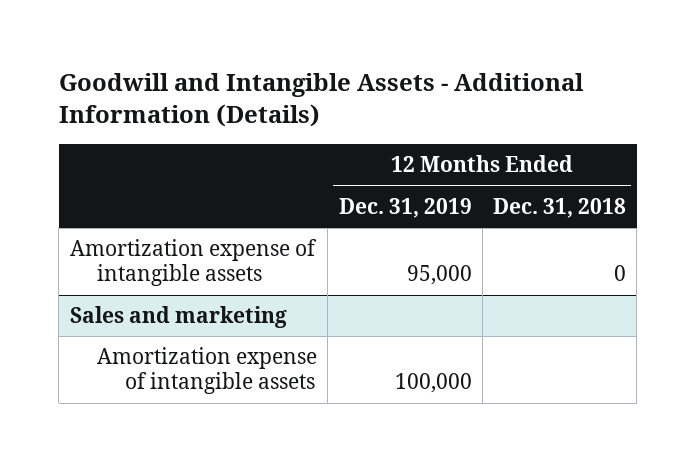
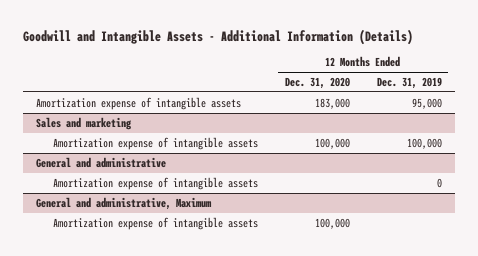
[493,197,627,218] Dec. 31, 2018 -> none
none -> [284,77,350,90] Dec. 31, 2020
none -> [35,156,166,168] General and administrative
none -> [52,176,258,190] Amortization expense of intangible assets
none -> [35,196,212,210] General and administrative, Maximum
none -> [52,216,258,230] Amortization expense of intangible assets

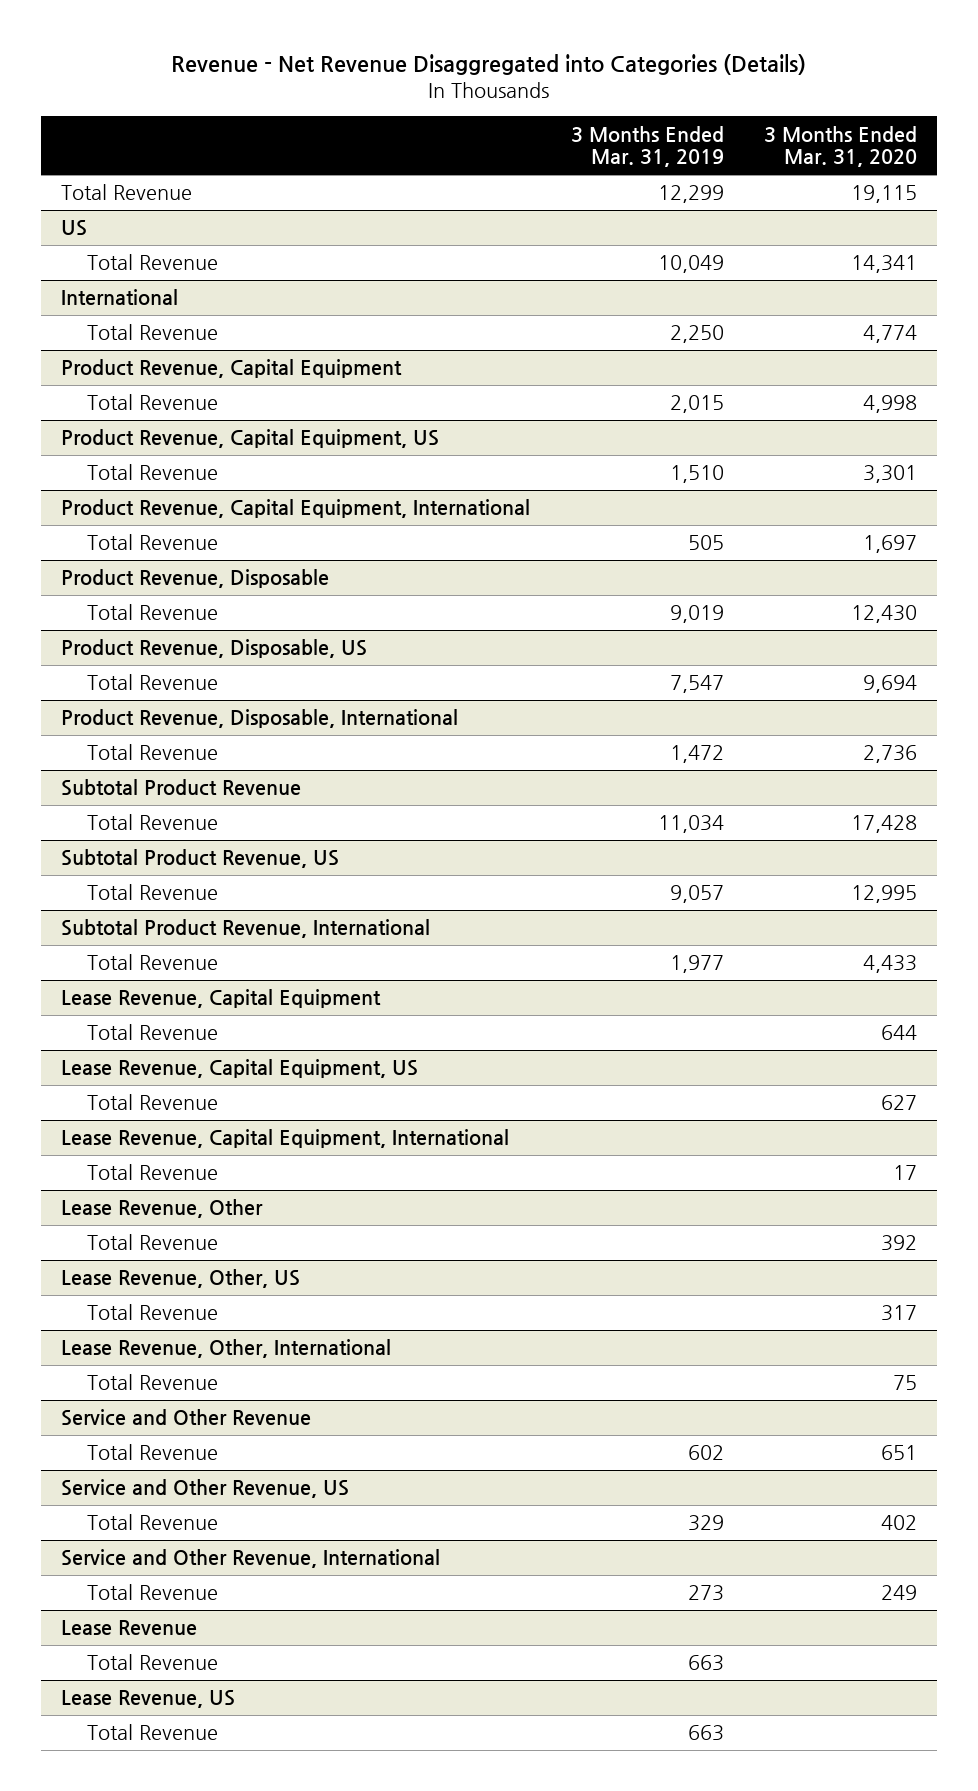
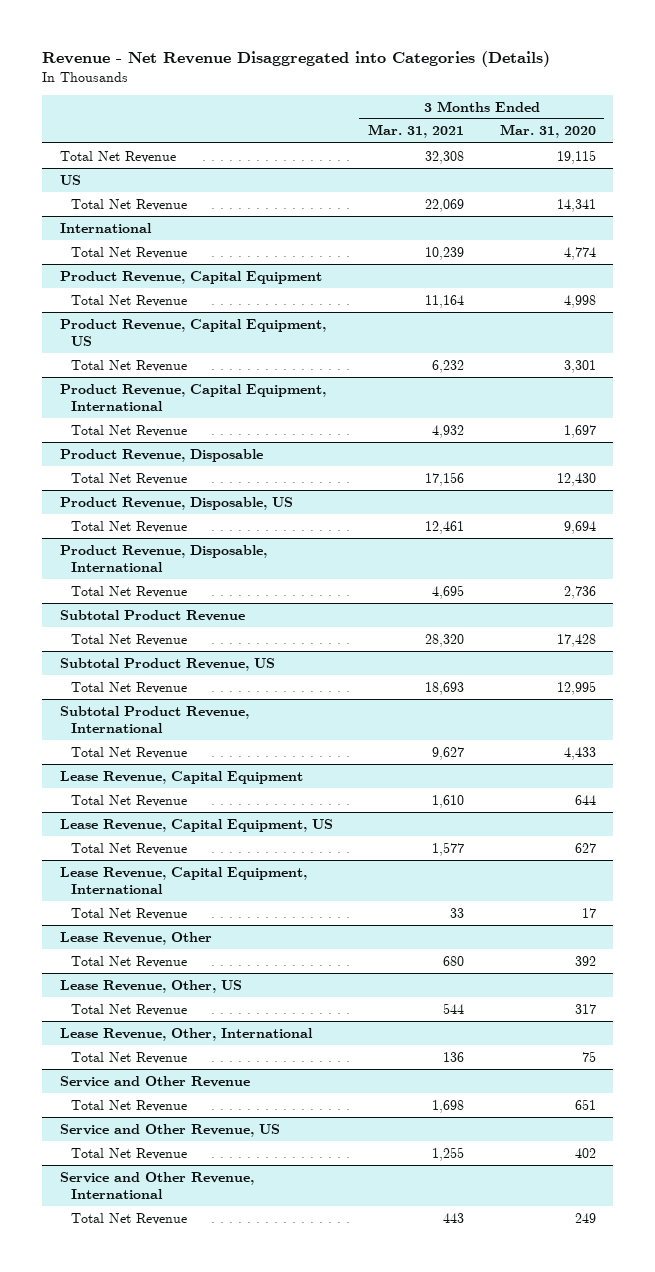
[570,125,724,168] 3 Months Ended Mar. 31, 2019 -> none
none -> [368,124,465,139] Mar. 31, 2021
[61,184,193,201] Total Revenue -> [59,150,176,163] Total Net Revenue
[87,254,219,271] Total Revenue -> [70,198,187,211] Total Net Revenue
[87,324,219,341] Total Revenue -> [70,246,187,259] Total Net Revenue
[87,394,219,411] Total Revenue -> [70,294,187,307] Total Net Revenue
[87,464,219,481] Total Revenue -> [70,359,187,372] Total Net Revenue
[87,534,219,551] Total Revenue -> [70,424,187,437] Total Net Revenue
[87,604,219,621] Total Revenue -> [70,472,187,485] Total Net Revenue
[87,674,219,691] Total Revenue -> [70,520,187,533] Total Net Revenue
[87,744,219,761] Total Revenue -> [70,585,187,598] Total Net Revenue
[87,814,219,831] Total Revenue -> [70,633,187,646] Total Net Revenue
[87,884,219,901] Total Revenue -> [70,681,187,694] Total Net Revenue
[87,954,219,971] Total Revenue -> [70,746,187,759] Total Net Revenue
[87,1024,219,1041] Total Revenue -> [70,794,187,807] Total Net Revenue
[87,1094,219,1111] Total Revenue -> [70,842,187,855] Total Net Revenue
[87,1164,219,1181] Total Revenue -> [70,907,187,920] Total Net Revenue
[87,1234,219,1251] Total Revenue -> [70,955,187,968] Total Net Revenue
[87,1304,219,1321] Total Revenue -> [70,1003,187,1016] Total Net Revenue
[87,1374,219,1391] Total Revenue -> [70,1051,187,1064] Total Net Revenue
[87,1444,219,1461] Total Revenue -> [70,1099,187,1112] Total Net Revenue
[87,1514,219,1531] Total Revenue -> [70,1147,187,1160] Total Net Revenue
[61,1620,198,1636] Lease Revenue -> none
[87,1654,219,1671] Total Revenue -> none
[61,1690,236,1709] Lease Revenue, US -> none
[87,1724,219,1741] Total Revenue -> none
[87,1584,219,1601] Total Revenue -> [70,1212,187,1225] Total Net Revenue

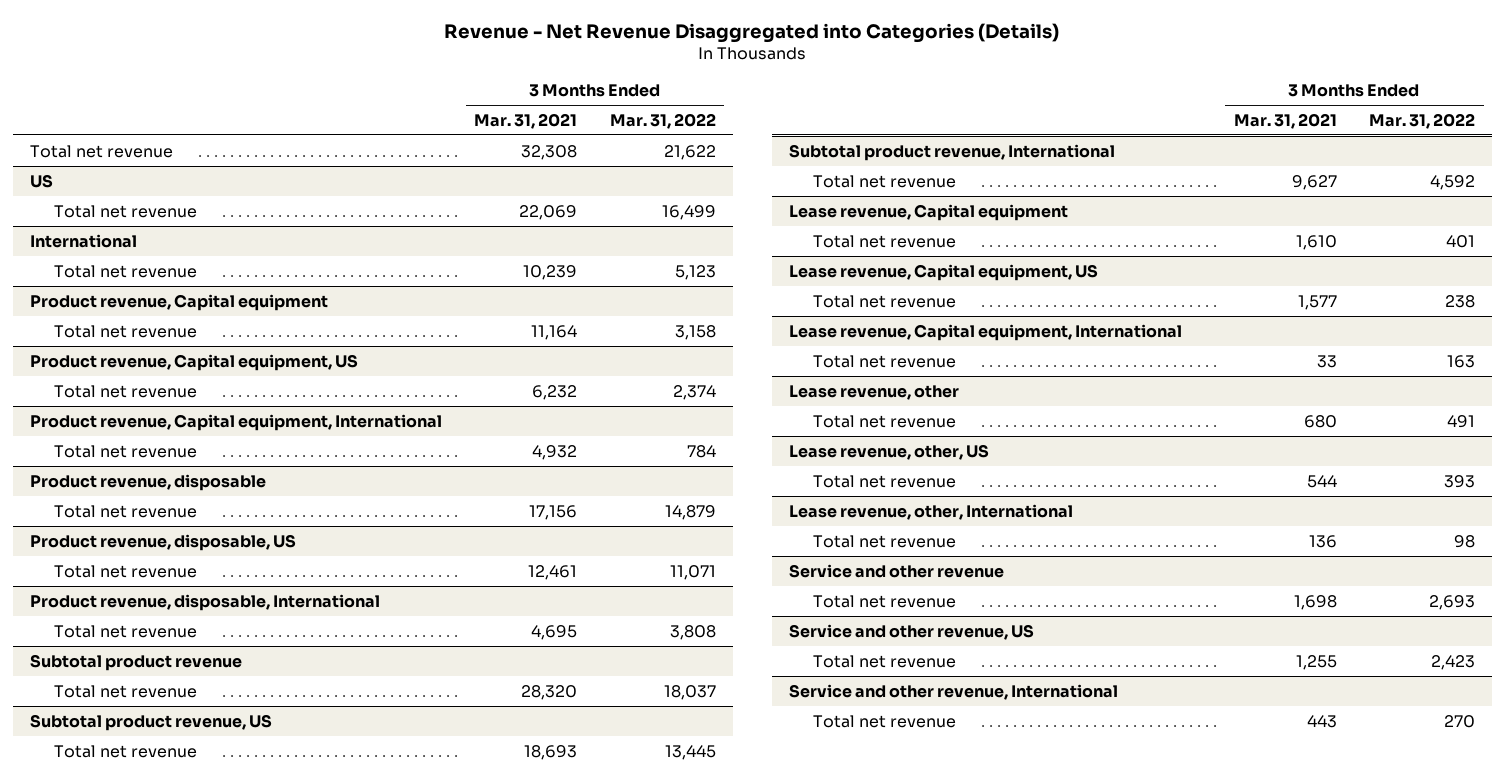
[499,124,596,139] Mar. 31, 2020 -> none
none -> [610,112,717,129] Mar. 31, 2022
[59,150,176,163] Total Net Revenue -> [29,144,173,158] Total net revenue
[70,198,187,211] Total Net Revenue -> [54,204,198,218] Total net revenue
[70,246,187,259] Total Net Revenue -> [54,264,198,278] Total net revenue
[59,270,322,284] Product Revenue, Capital Equipment -> [29,293,328,311] Product revenue, Capital equipment
[70,294,187,307] Total Net Revenue -> [54,324,198,338] Total net revenue
[59,318,326,347] Product Revenue, Capital Equipment, US -> [29,353,358,371] Product revenue, Capital equipment, US
[70,359,187,372] Total Net Revenue -> [54,384,198,398] Total net revenue
[59,383,326,412] Product Revenue, Capital Equipment, International -> [29,413,442,431] Product revenue, Capital equipment, International
[70,424,187,437] Total Net Revenue -> [54,444,198,458] Total net revenue
[59,448,263,462] Product Revenue, Disposable -> [29,473,266,491] Product revenue, disposable
[70,472,187,485] Total Net Revenue -> [54,504,198,518] Total net revenue
[59,496,293,510] Product Revenue, Disposable, US -> [29,533,296,551] Product revenue, disposable, US
[70,520,187,533] Total Net Revenue -> [54,564,198,578] Total net revenue
[59,544,267,573] Product Revenue, Disposable, International -> [29,593,380,611] Product revenue, disposable, International
[70,585,187,598] Total Net Revenue -> [54,624,198,638] Total net revenue
[59,609,245,621] Subtotal Product Revenue -> [29,653,242,671] Subtotal product revenue
[70,633,187,646] Total Net Revenue -> [54,684,198,698] Total net revenue
[59,657,275,671] Subtotal Product Revenue, US -> [29,713,272,731] Subtotal product revenue, US
[70,681,187,694] Total Net Revenue -> [54,744,198,758] Total net revenue
[59,705,249,734] Subtotal Product Revenue, International -> [788,143,1115,161] Subtotal product revenue, International
[70,746,187,759] Total Net Revenue -> [813,174,957,188] Total net revenue
[59,770,303,784] Lease Revenue, Capital Equipment -> [788,203,1068,221] Lease revenue, Capital equipment
[70,794,187,807] Total Net Revenue -> [813,234,957,248] Total net revenue
[59,818,333,832] Lease Revenue, Capital Equipment, US -> [788,263,1098,281] Lease revenue, Capital equipment, US
[70,842,187,855] Total Net Revenue -> [813,294,957,308] Total net revenue
[59,866,307,895] Lease Revenue, Capital Equipment, International -> [788,323,1182,341] Lease revenue, Capital equipment, International
[70,907,187,920] Total Net Revenue -> [813,354,957,368] Total net revenue
[59,931,212,945] Lease Revenue, Other -> [788,384,959,400] Lease revenue, other
[70,955,187,968] Total Net Revenue -> [813,414,957,428] Total net revenue
[59,979,242,993] Lease Revenue, Other, US -> [788,443,989,460] Lease revenue, other, US
[70,1003,187,1016] Total Net Revenue -> [813,474,957,488] Total net revenue
[59,1027,313,1041] Lease Revenue, Other, International -> [788,503,1073,520] Lease revenue, other, International
[70,1051,187,1064] Total Net Revenue -> [813,534,957,548] Total net revenue
[59,1075,250,1087] Service and Other Revenue -> [788,563,1004,578] Service and other revenue
[70,1099,187,1112] Total Net Revenue -> [813,594,957,608] Total net revenue
[59,1123,280,1137] Service and Other Revenue, US -> [788,623,1034,640] Service and other revenue, US
[70,1147,187,1160] Total Net Revenue -> [813,654,957,668] Total net revenue
[59,1171,254,1200] Service and Other Revenue, International -> [788,683,1118,700] Service and other revenue, International
[70,1212,187,1225] Total Net Revenue -> [813,714,957,728] Total net revenue

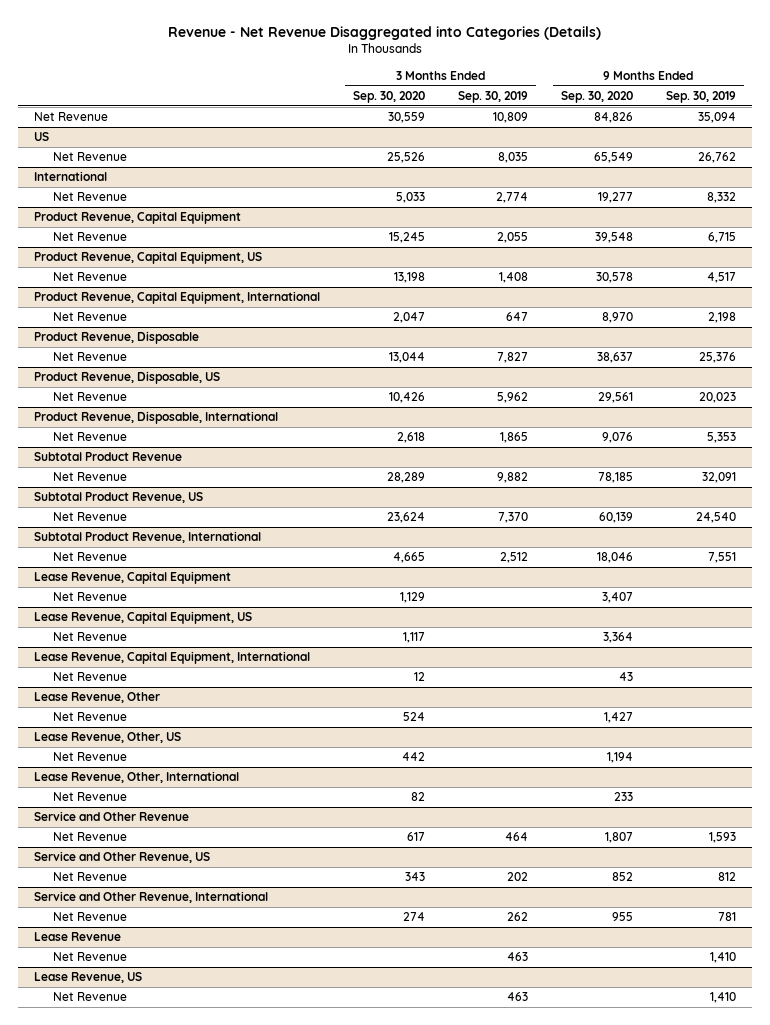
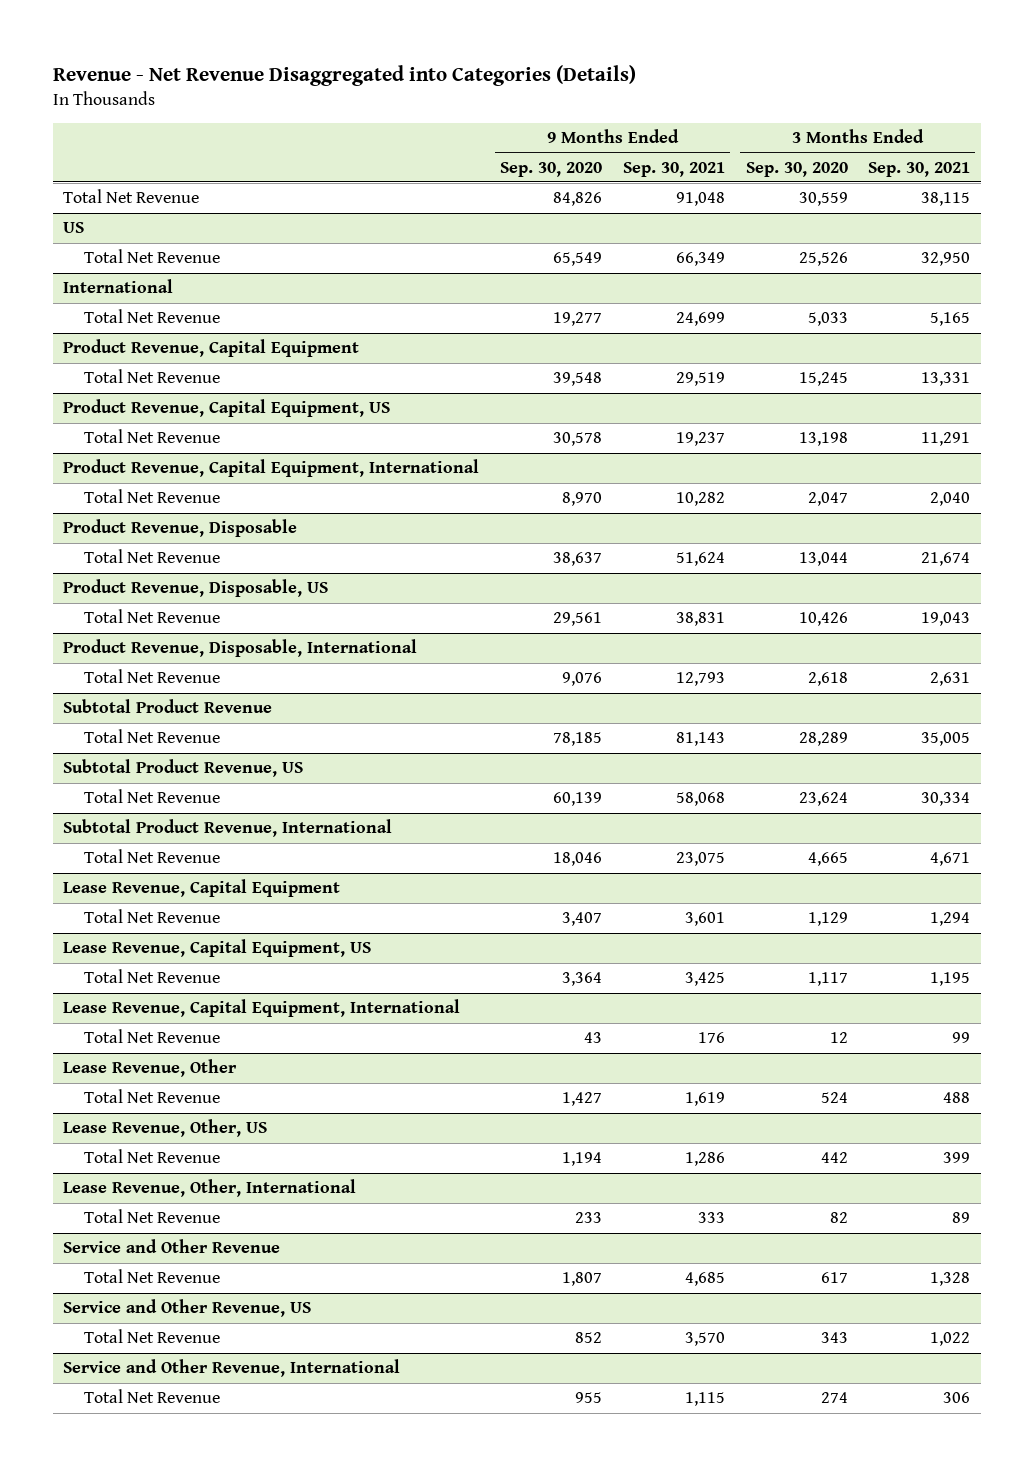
[458,90,529,103] Sep. 30, 2019 -> none
[665,90,736,103] Sep. 30, 2019 -> none
none -> [622,161,725,177] Sep. 30, 2021
none -> [868,161,971,177] Sep. 30, 2021
[34,112,109,122] Net Revenue -> [63,189,200,204] Total Net Revenue
[52,152,127,162] Net Revenue -> [84,249,221,264] Total Net Revenue
[52,192,127,202] Net Revenue -> [84,309,221,324] Total Net Revenue
[52,232,127,242] Net Revenue -> [84,369,221,384] Total Net Revenue
[52,272,127,282] Net Revenue -> [84,429,221,444] Total Net Revenue
[52,312,127,322] Net Revenue -> [84,489,221,504] Total Net Revenue
[52,352,127,362] Net Revenue -> [84,549,221,564] Total Net Revenue
[52,392,127,402] Net Revenue -> [84,609,221,624] Total Net Revenue
[52,432,127,442] Net Revenue -> [84,669,221,684] Total Net Revenue
[52,472,127,482] Net Revenue -> [84,729,221,744] Total Net Revenue
[52,512,127,522] Net Revenue -> [84,789,221,804] Total Net Revenue
[52,552,127,562] Net Revenue -> [84,849,221,864] Total Net Revenue
[52,592,127,602] Net Revenue -> [84,909,221,924] Total Net Revenue
[52,632,127,642] Net Revenue -> [84,969,221,984] Total Net Revenue
[52,672,127,682] Net Revenue -> [84,1029,221,1044] Total Net Revenue
[52,712,127,722] Net Revenue -> [84,1089,221,1104] Total Net Revenue
[52,752,127,762] Net Revenue -> [84,1149,221,1164] Total Net Revenue
[52,792,127,802] Net Revenue -> [84,1209,221,1224] Total Net Revenue
[52,832,127,842] Net Revenue -> [84,1269,221,1284] Total Net Revenue
[52,872,127,882] Net Revenue -> [84,1329,221,1344] Total Net Revenue
[34,932,122,942] Lease Revenue -> none
[52,952,127,962] Net Revenue -> none
[34,972,143,984] Lease Revenue, US -> none
[52,992,127,1002] Net Revenue -> none
[52,912,127,922] Net Revenue -> [84,1389,221,1404] Total Net Revenue

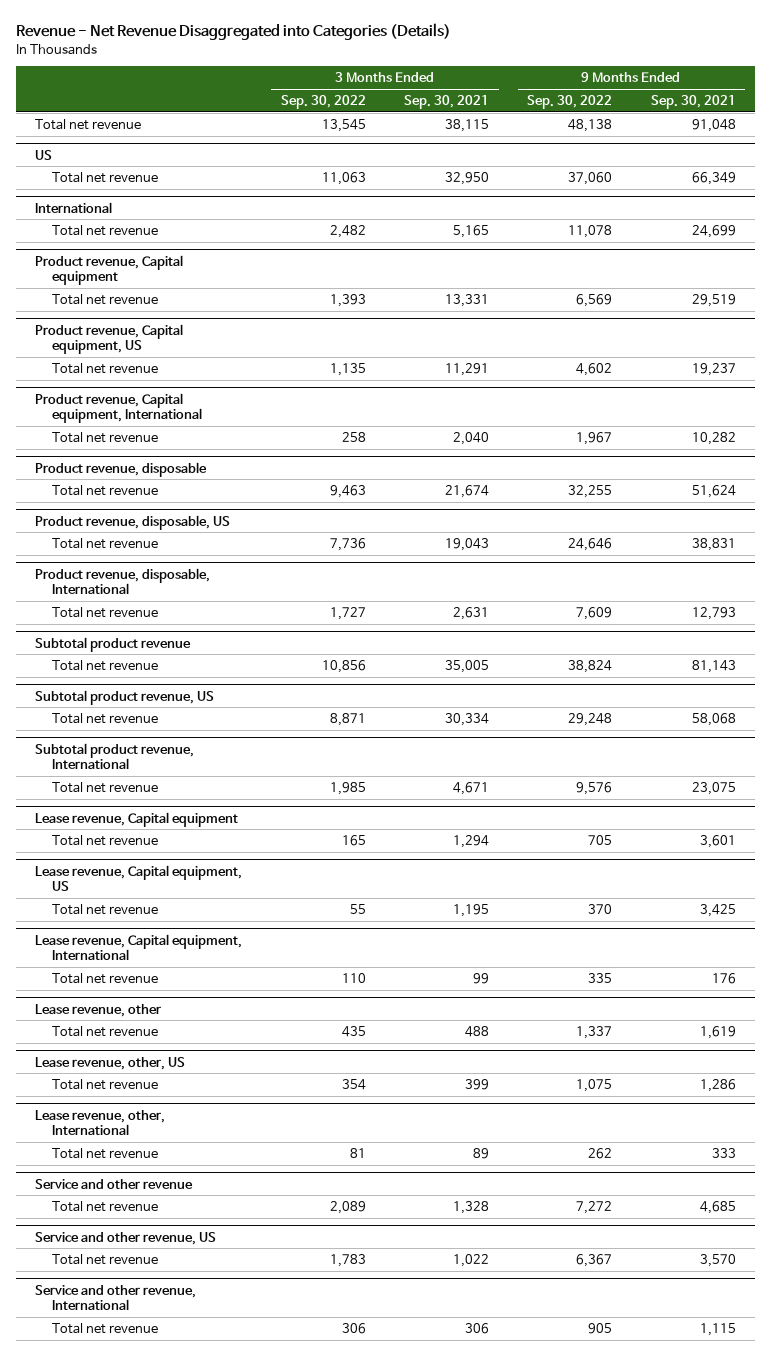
[500,161,603,177] Sep. 30, 2020 -> none
[745,161,848,177] Sep. 30, 2020 -> none
none -> [280,95,366,110] Sep. 30, 2022
none -> [527,95,613,110] Sep. 30, 2022
[63,189,200,204] Total Net Revenue -> [35,118,142,130] Total net revenue
[84,249,221,264] Total Net Revenue -> [51,171,158,183] Total net revenue
[84,309,221,324] Total Net Revenue -> [51,224,158,236] Total net revenue
[63,339,360,358] Product Revenue, Capital Equipment -> [35,254,184,285] Product revenue, Capital equipment
[84,369,221,384] Total Net Revenue -> [51,293,158,305] Total net revenue
[63,399,391,418] Product Revenue, Capital Equipment, US -> [35,323,184,354] Product revenue, Capital equipment, US
[84,429,221,444] Total Net Revenue -> [51,362,158,374] Total net revenue
[63,459,480,478] Product Revenue, Capital Equipment, International -> [35,392,202,423] Product revenue, Capital equipment, International
[84,489,221,504] Total Net Revenue -> [51,431,158,443] Total net revenue
[63,519,298,538] Product Revenue, Disposable -> [35,461,208,477] Product revenue, disposable
[84,549,221,564] Total Net Revenue -> [51,484,158,496] Total net revenue
[63,579,329,598] Product Revenue, Disposable, US -> [35,514,231,530] Product revenue, disposable, US
[84,609,221,624] Total Net Revenue -> [51,537,158,549] Total net revenue
[63,639,418,658] Product Revenue, Disposable, International -> [35,567,211,594] Product revenue, disposable, International
[84,669,221,684] Total Net Revenue -> [51,606,158,618] Total net revenue
[63,699,273,714] Subtotal Product Revenue -> [35,636,192,652] Subtotal product revenue
[84,729,221,744] Total Net Revenue -> [51,659,158,671] Total net revenue
[63,759,304,778] Subtotal Product Revenue, US -> [35,689,215,705] Subtotal product revenue, US
[84,789,221,804] Total Net Revenue -> [51,712,158,724] Total net revenue
[63,819,393,838] Subtotal Product Revenue, International -> [35,742,195,769] Subtotal product revenue, International
[84,849,221,864] Total Net Revenue -> [51,781,158,793] Total net revenue
[63,879,341,898] Lease Revenue, Capital Equipment -> [35,811,239,827] Lease revenue, Capital equipment
[84,909,221,924] Total Net Revenue -> [51,834,158,846] Total net revenue
[63,939,372,958] Lease Revenue, Capital Equipment, US -> [35,864,243,891] Lease revenue, Capital equipment, US
[84,969,221,984] Total Net Revenue -> [51,903,158,915] Total net revenue
[63,999,461,1018] Lease Revenue, Capital Equipment, International -> [35,933,243,960] Lease revenue, Capital equipment, International
[84,1029,221,1044] Total Net Revenue -> [51,972,158,984] Total net revenue
[63,1059,238,1078] Lease Revenue, Other -> [35,1003,162,1017] Lease revenue, other
[84,1089,221,1104] Total Net Revenue -> [51,1025,158,1037] Total net revenue
[63,1119,268,1138] Lease Revenue, Other, US -> [35,1056,186,1070] Lease revenue, other, US
[84,1149,221,1164] Total Net Revenue -> [51,1078,158,1090] Total net revenue
[63,1179,357,1198] Lease Revenue, Other, International -> [35,1109,166,1135] Lease revenue, other, International
[84,1209,221,1224] Total Net Revenue -> [51,1147,158,1159] Total net revenue
[63,1239,281,1254] Service and Other Revenue -> [35,1178,194,1189] Service and other revenue
[84,1269,221,1284] Total Net Revenue -> [51,1200,158,1212] Total net revenue
[63,1299,312,1318] Service and Other Revenue, US -> [35,1231,217,1245] Service and other revenue, US
[84,1329,221,1344] Total Net Revenue -> [51,1253,158,1265] Total net revenue
[63,1359,401,1378] Service and Other Revenue, International -> [35,1284,197,1310] Service and other revenue, International
[84,1389,221,1404] Total Net Revenue -> [51,1322,158,1334] Total net revenue

